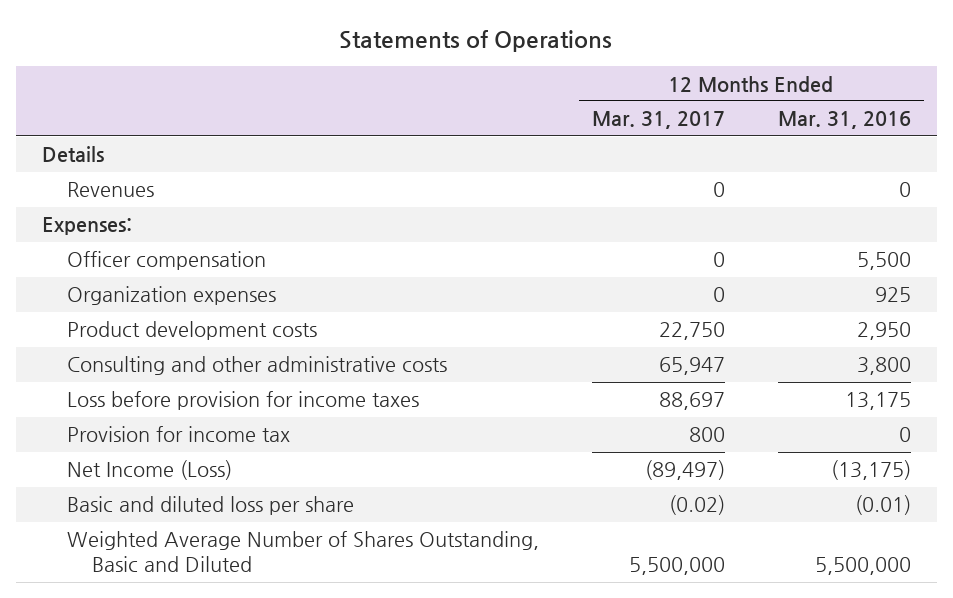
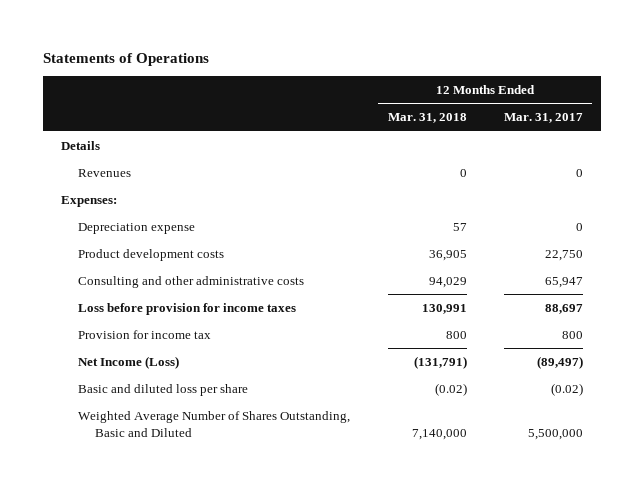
[777,111,911,130] Mar. 31, 2016 -> none
none -> [387,113,467,124] Mar. 31, 2018
[67,251,267,271] Officer compensation -> none
[67,286,277,306] Organization expenses -> none
none -> [78,222,196,234] Depreciation expense

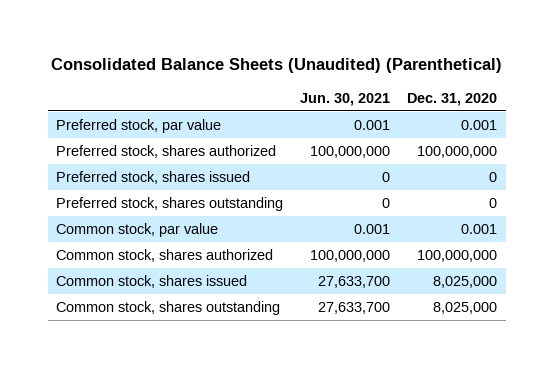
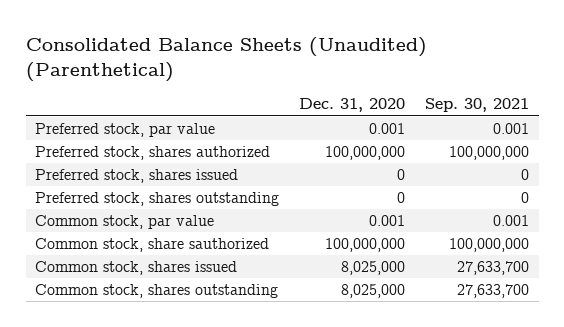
[300,92,391,106] Jun. 30, 2021 -> none
none -> [424,98,529,113] Sep. 30, 2021
[56,249,274,263] Common stock, shares authorized -> [35,238,270,253] Common stock, share sauthorized

